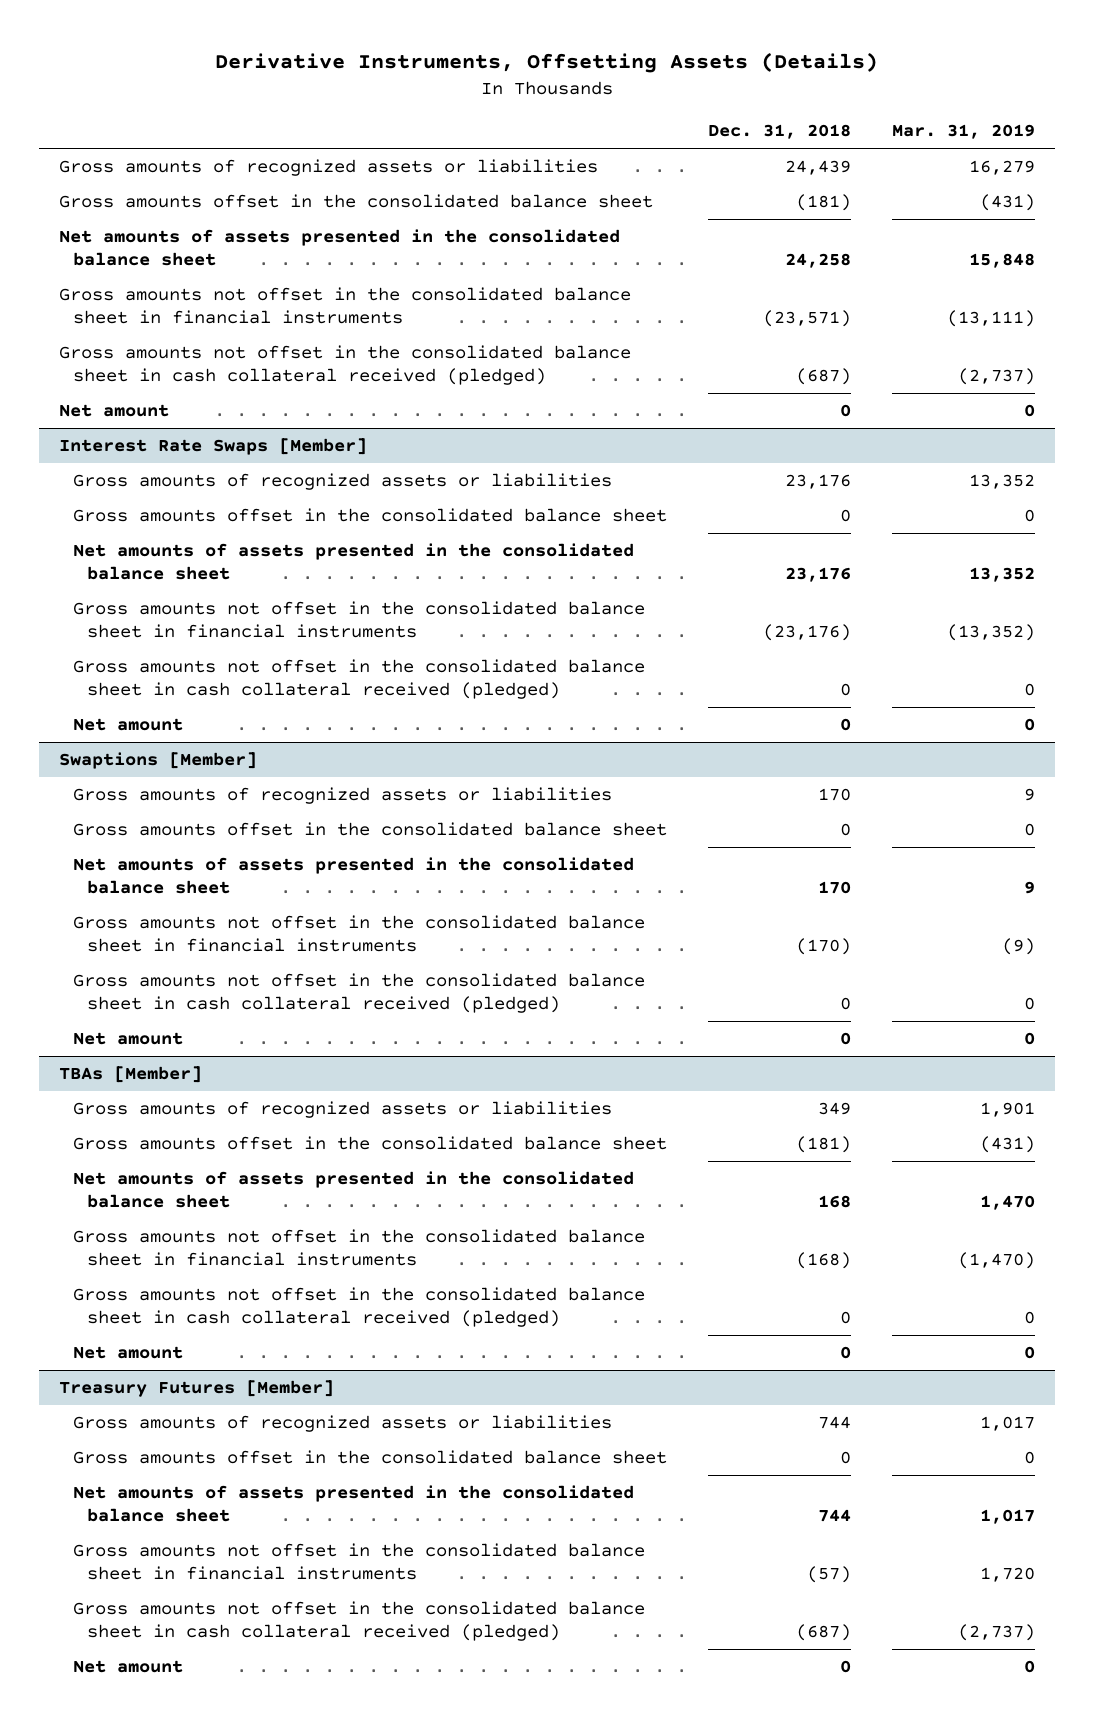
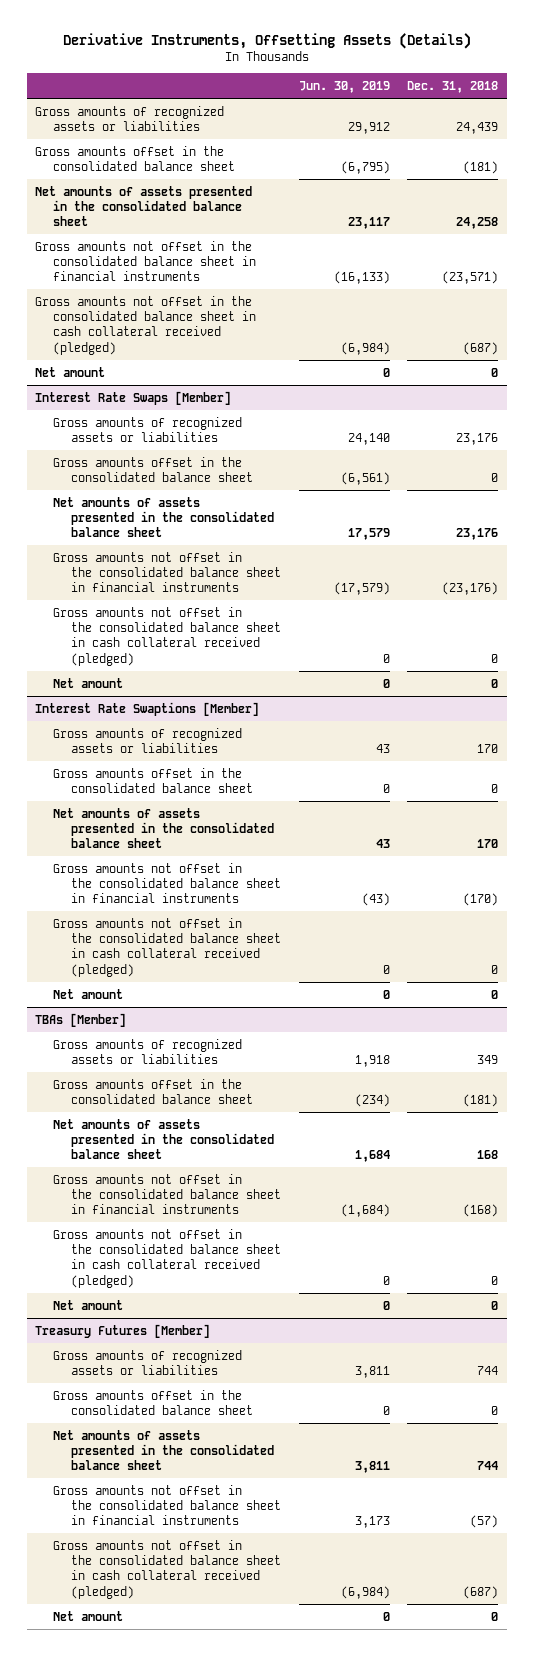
[891,124,1035,140] Mar. 31, 2019 -> none
none -> [298,80,390,93] Jun. 30, 2019
[58,752,257,770] Swaptions [Member] -> [35,701,260,716] Interest Rate Swaptions [Member]

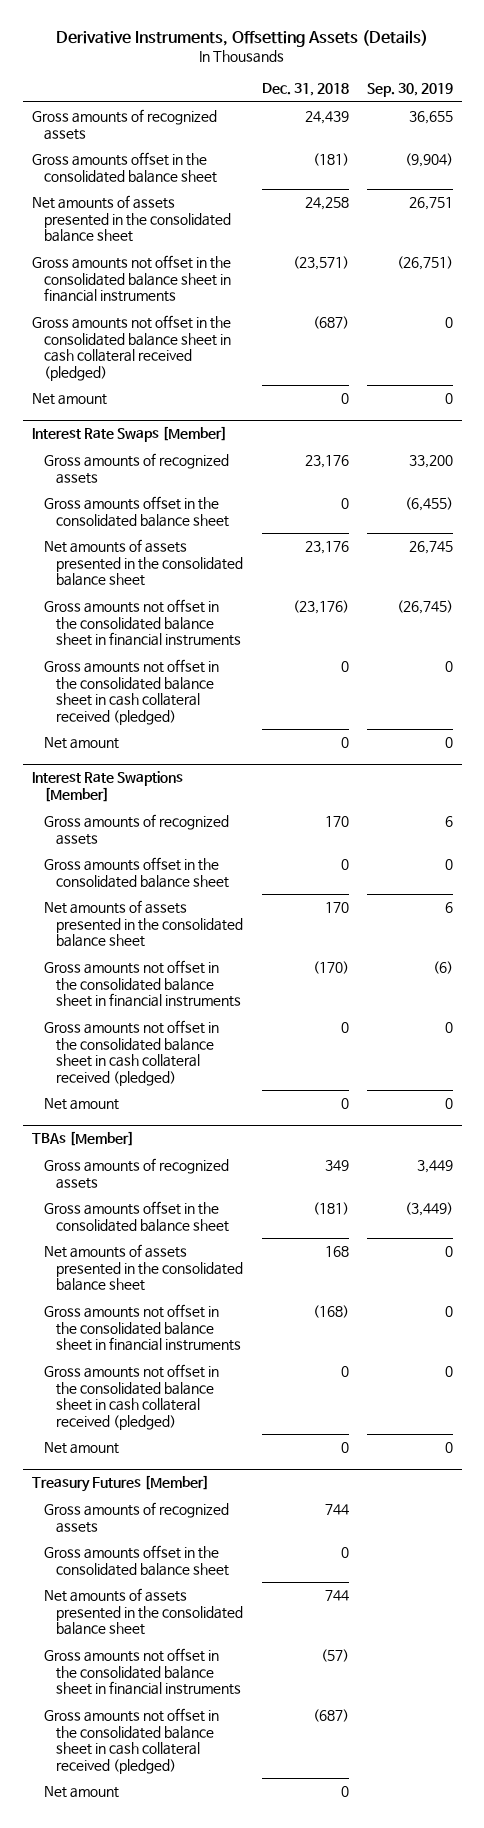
[298,80,390,93] Jun. 30, 2019 -> none
none -> [366,82,453,97] Sep. 30, 2019
[35,105,225,131] Gross amounts of recognized assets or liabilities -> [31,109,217,140] Gross amounts of recognized assets
[53,416,243,442] Gross amounts of recognized assets or liabilities -> [44,453,230,484] Gross amounts of recognized assets
[53,727,243,753] Gross amounts of recognized assets or liabilities -> [44,814,230,845] Gross amounts of recognized assets
[53,1038,243,1064] Gross amounts of recognized assets or liabilities -> [44,1158,230,1189] Gross amounts of recognized assets
[53,1349,243,1375] Gross amounts of recognized assets or liabilities -> [44,1502,230,1533] Gross amounts of recognized assets

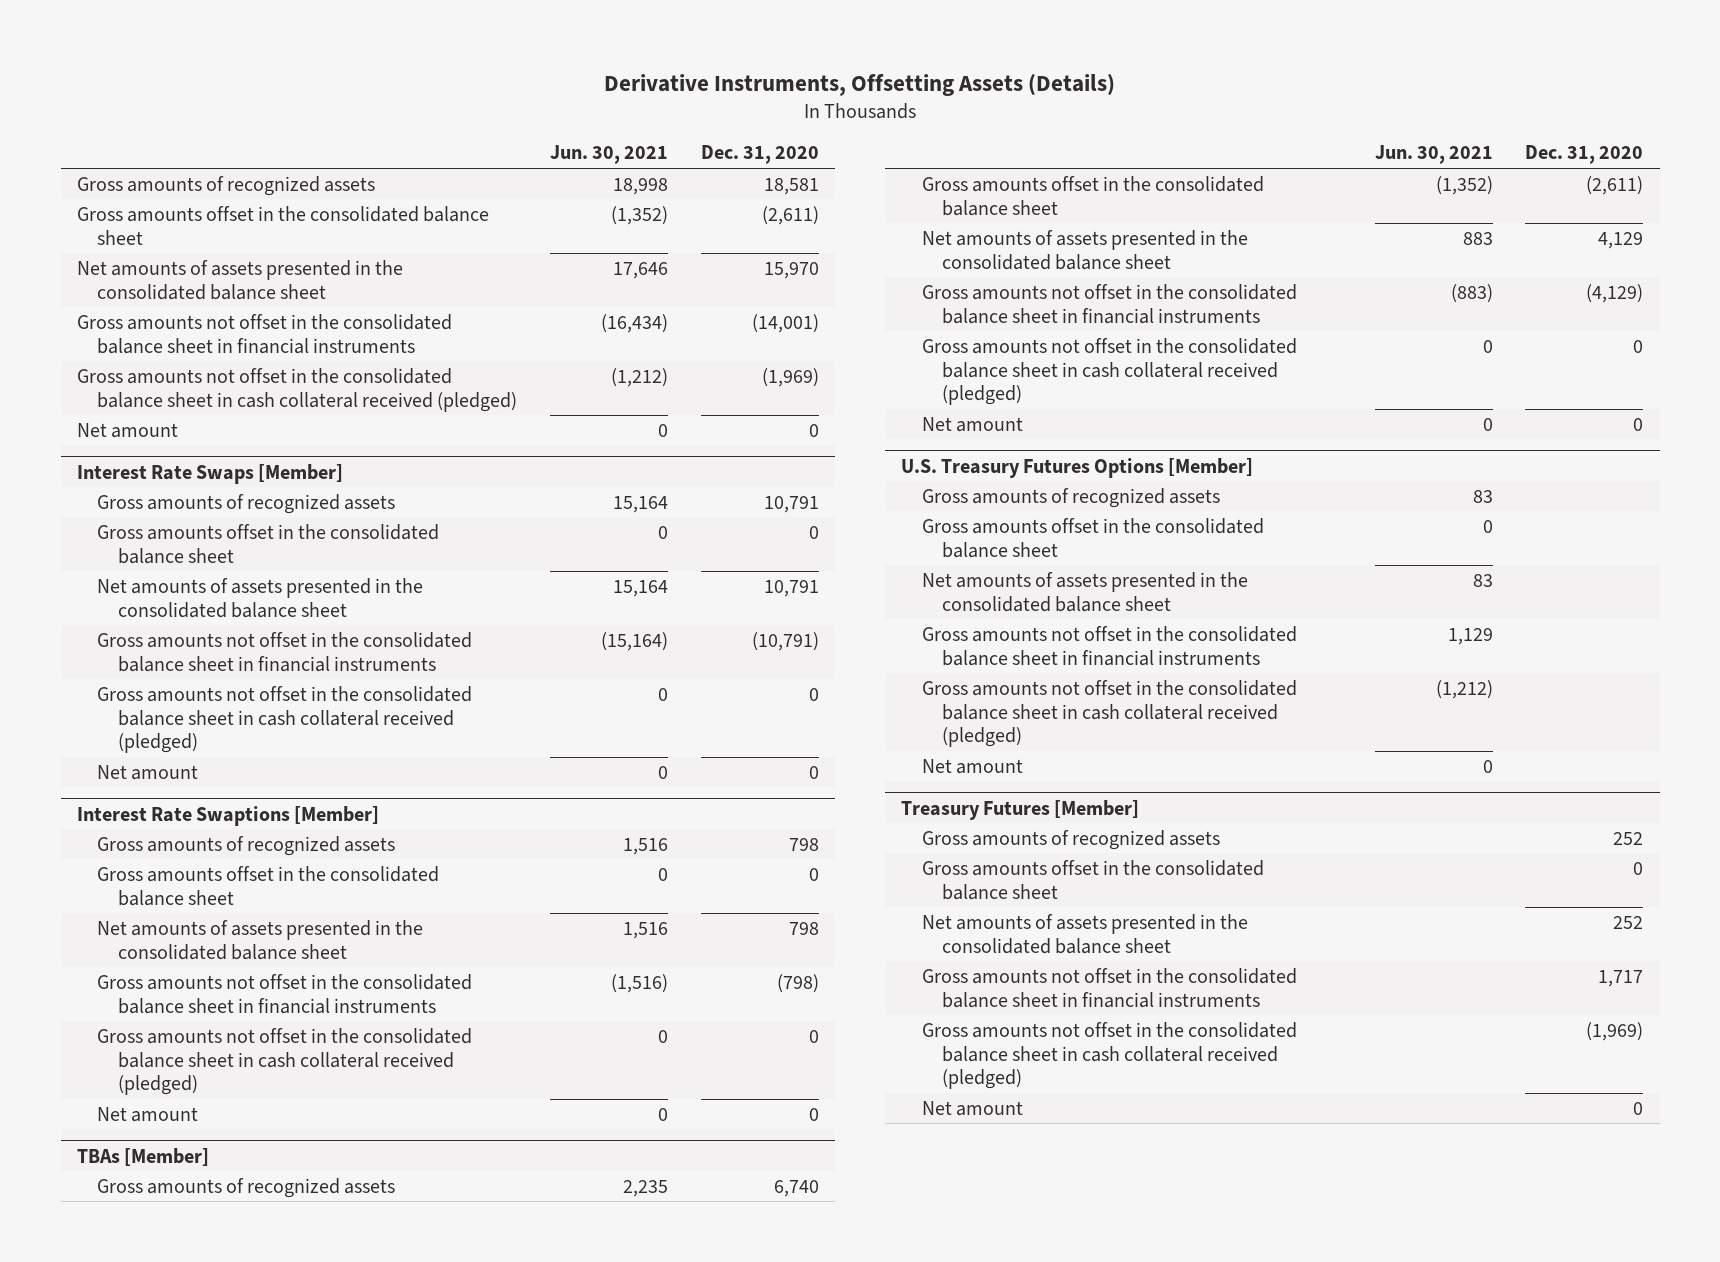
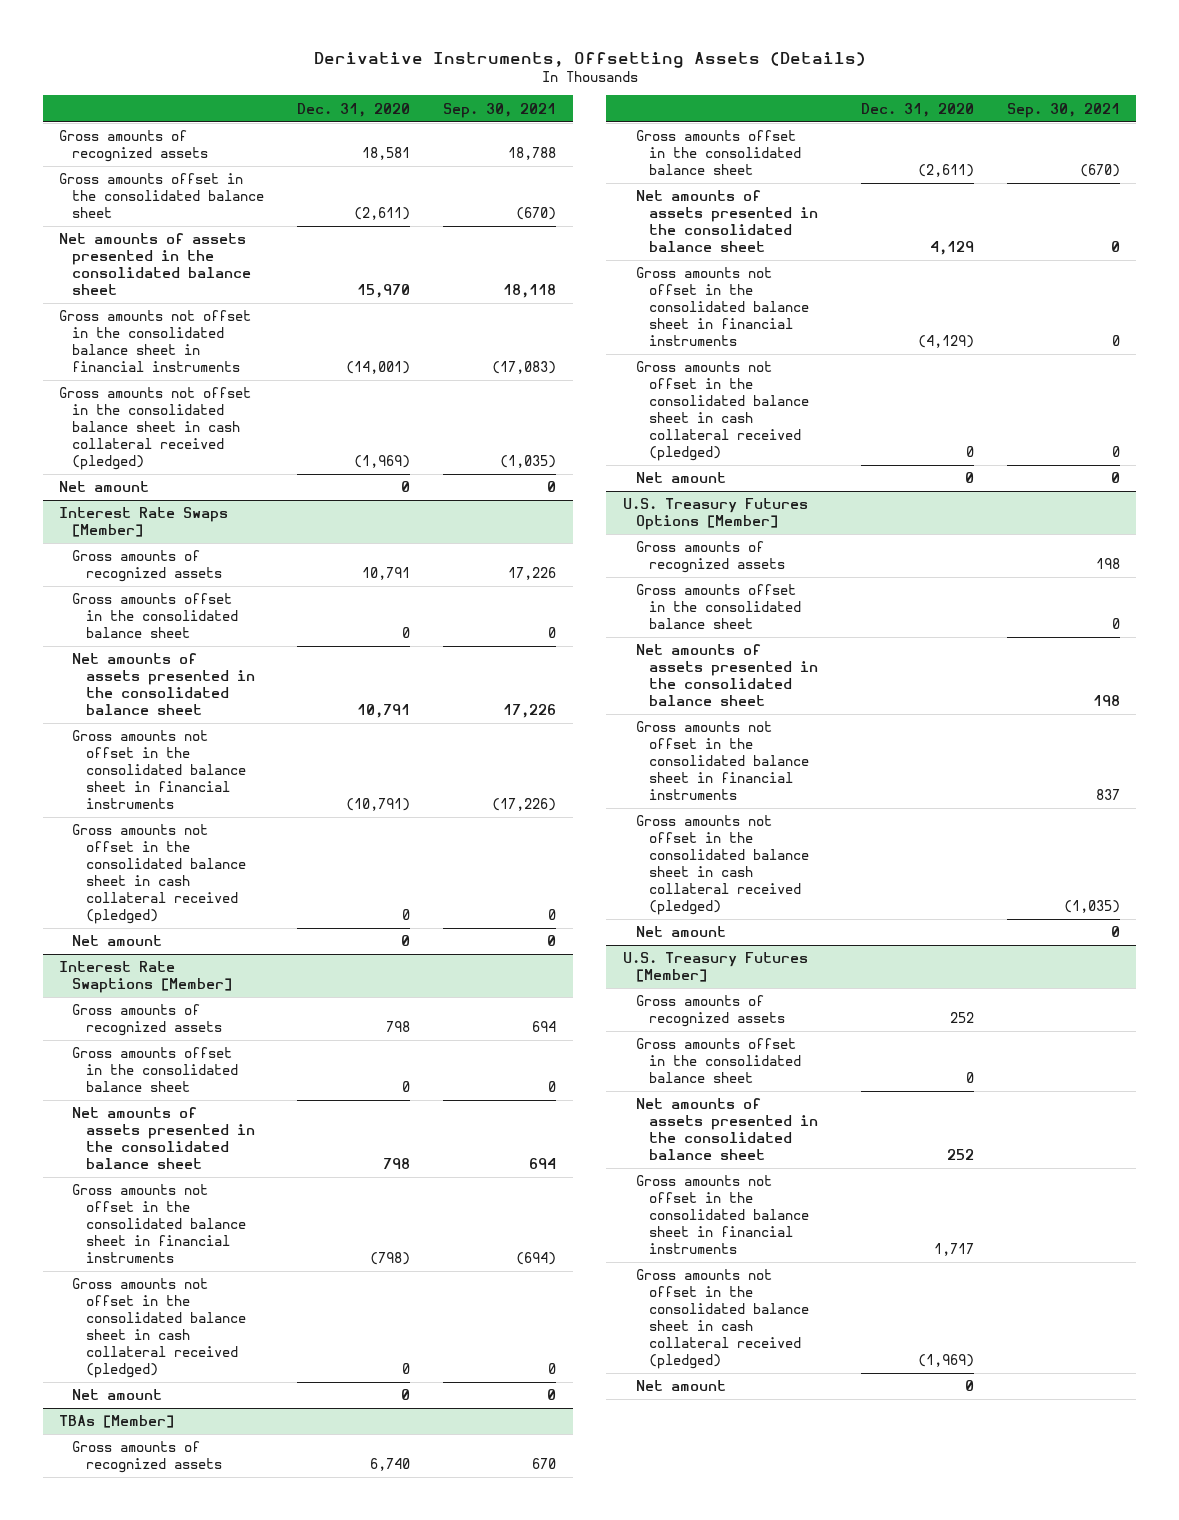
[550,145,669,165] Jun. 30, 2021 -> none
none -> [443,102,557,118] Sep. 30, 2021
[901,799,1140,820] Treasury Futures [Member] -> [622,952,808,983] U.S. Treasury Futures [Member]

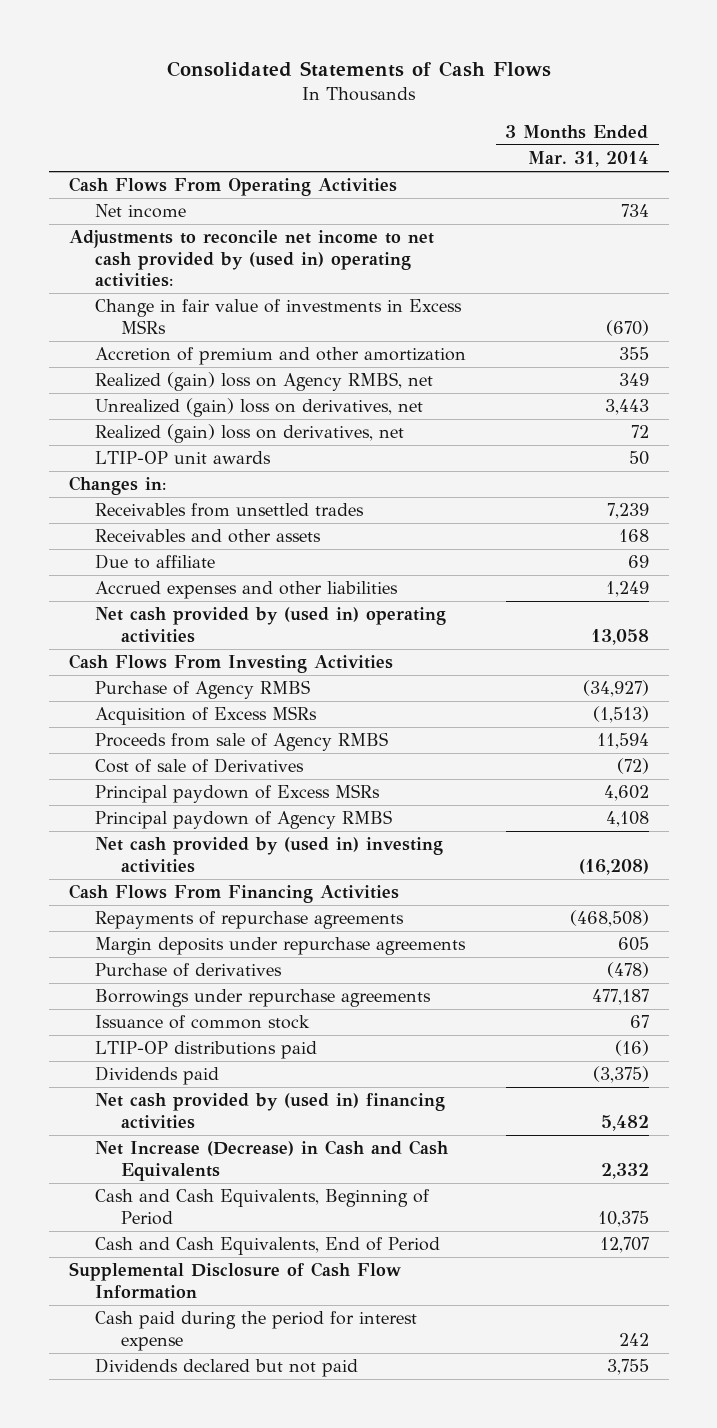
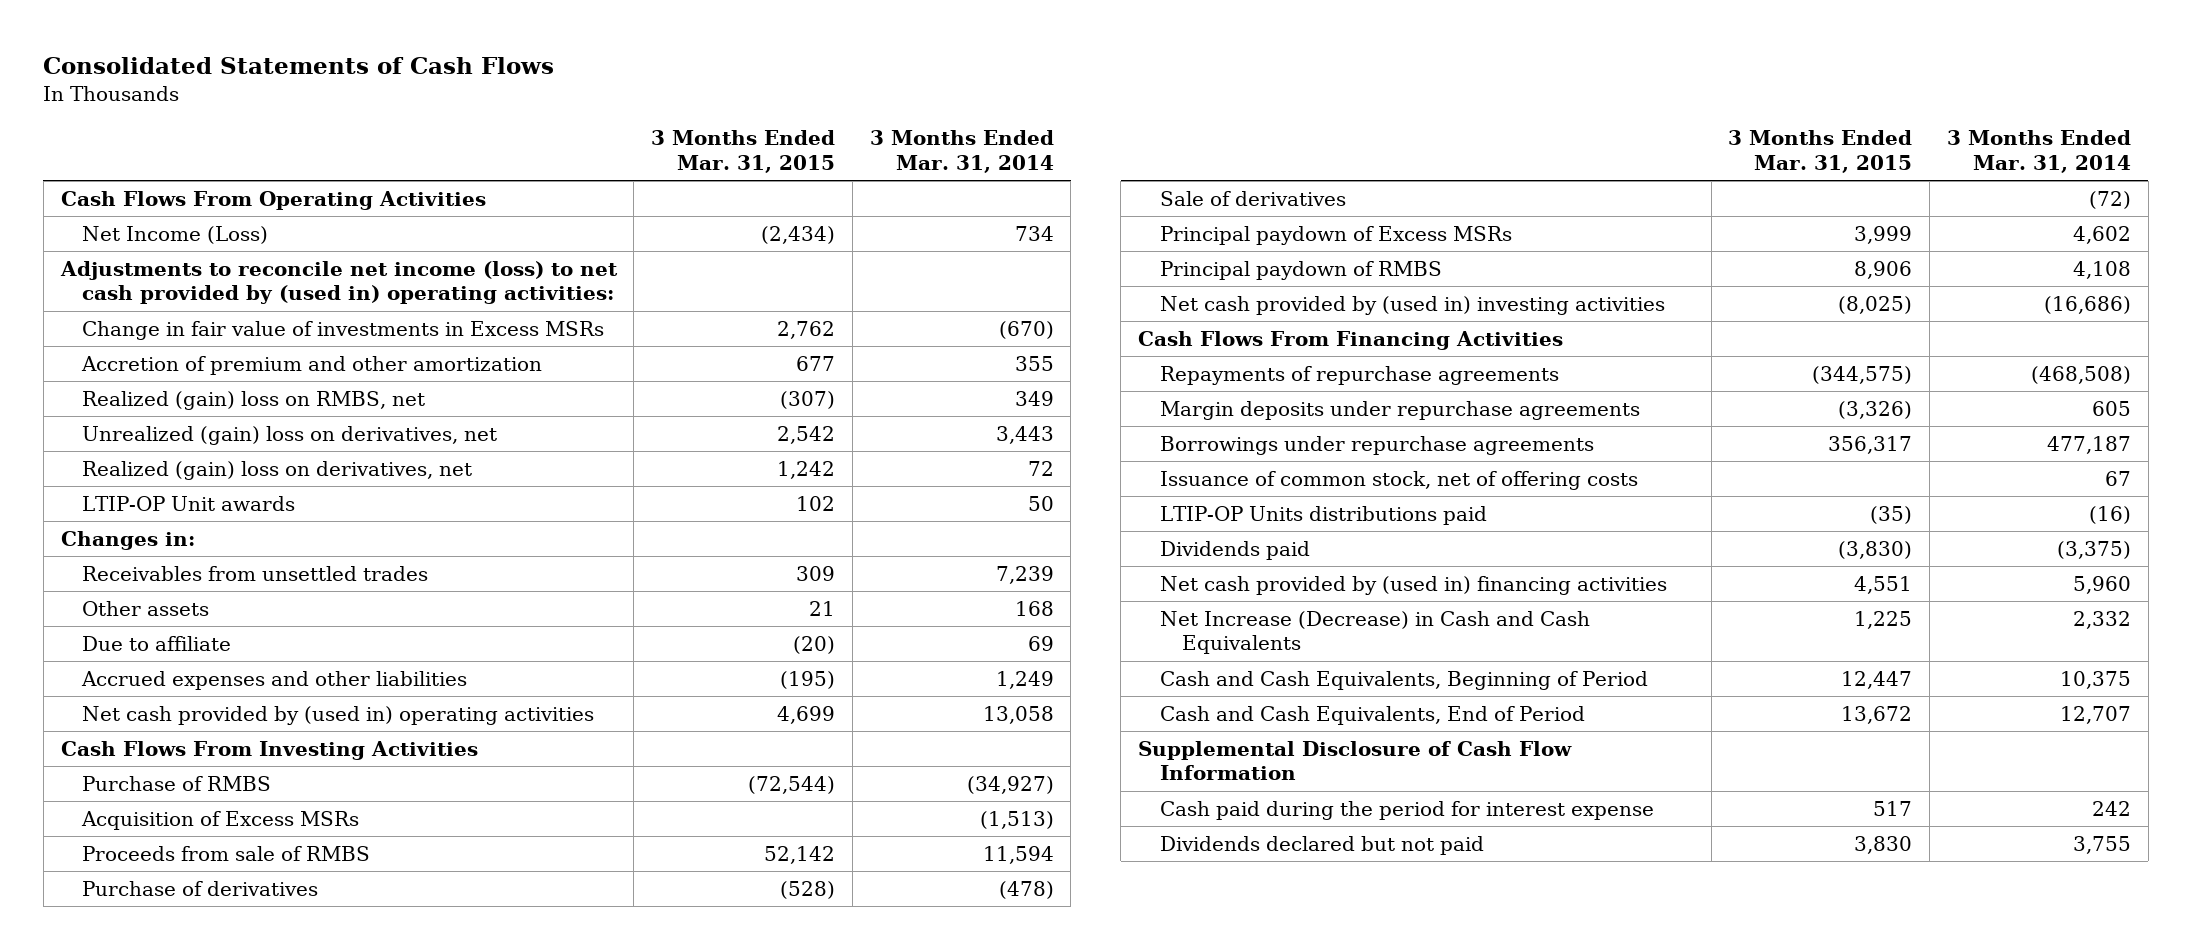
none -> [651,130,836,174] 3 Months Ended Mar. 31, 2015
[95,204,187,219] Net income -> [82,225,269,244] Net Income (Loss)
[68,230,434,287] Adjustments to reconcile net income to net cash provided by (used in) operating activities: -> [59,260,618,305] Adjustments to reconcile net income (loss) to net cash provided by (used in) operating activities:
[95,372,434,392] Realized (gain) loss on Agency RMBS, net -> [82,390,426,410] Realized (gain) loss on RMBS, net
[95,451,272,465] LTIP-OP unit awards -> [82,495,296,511] LTIP-OP Unit awards
[95,529,322,544] Receivables and other assets -> [82,600,210,616] Other assets
[95,680,311,700] Purchase of Agency RMBS -> [82,775,272,791] Purchase of RMBS
[95,732,389,752] Proceeds from sale of Agency RMBS -> [82,845,371,861] Proceeds from sale of RMBS
[95,963,283,978] Purchase of derivatives -> [82,880,319,896] Purchase of derivatives
[95,758,305,774] Cost of sale of Derivatives -> [1159,190,1346,206] Sale of derivatives
[95,810,393,830] Principal paydown of Agency RMBS -> [1159,260,1442,280] Principal paydown of RMBS
[578,858,649,875] (16,208) -> [2044,295,2132,314] (16,686)
[95,1015,311,1030] Issuance of common stock -> [1159,470,1638,490] Issuance of common stock, net of offering costs
[95,1041,318,1060] LTIP-OP distributions paid -> [1159,505,1487,525] LTIP-OP Units distributions paid
[600,1114,649,1131] 5,482 -> [2073,575,2132,594] 5,960

